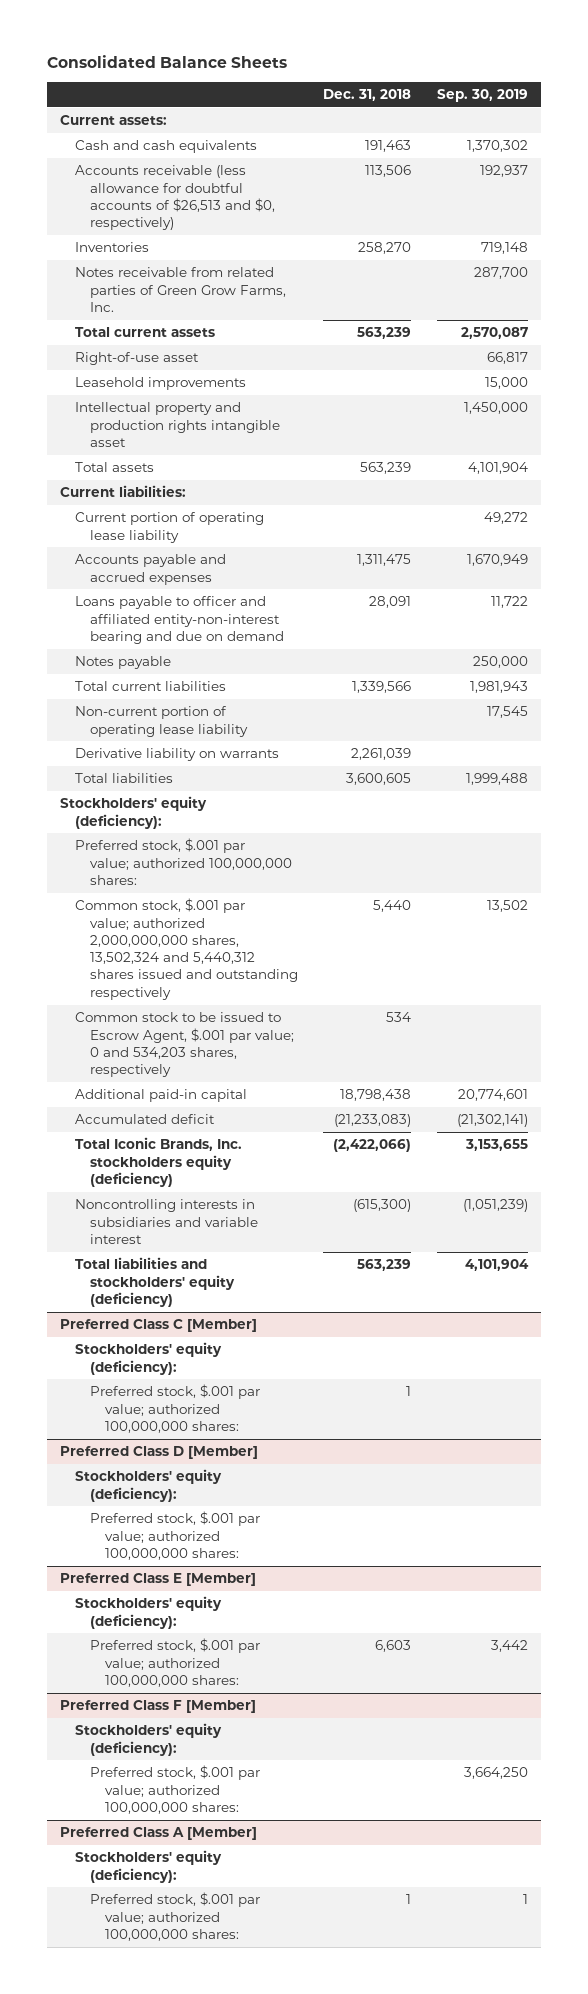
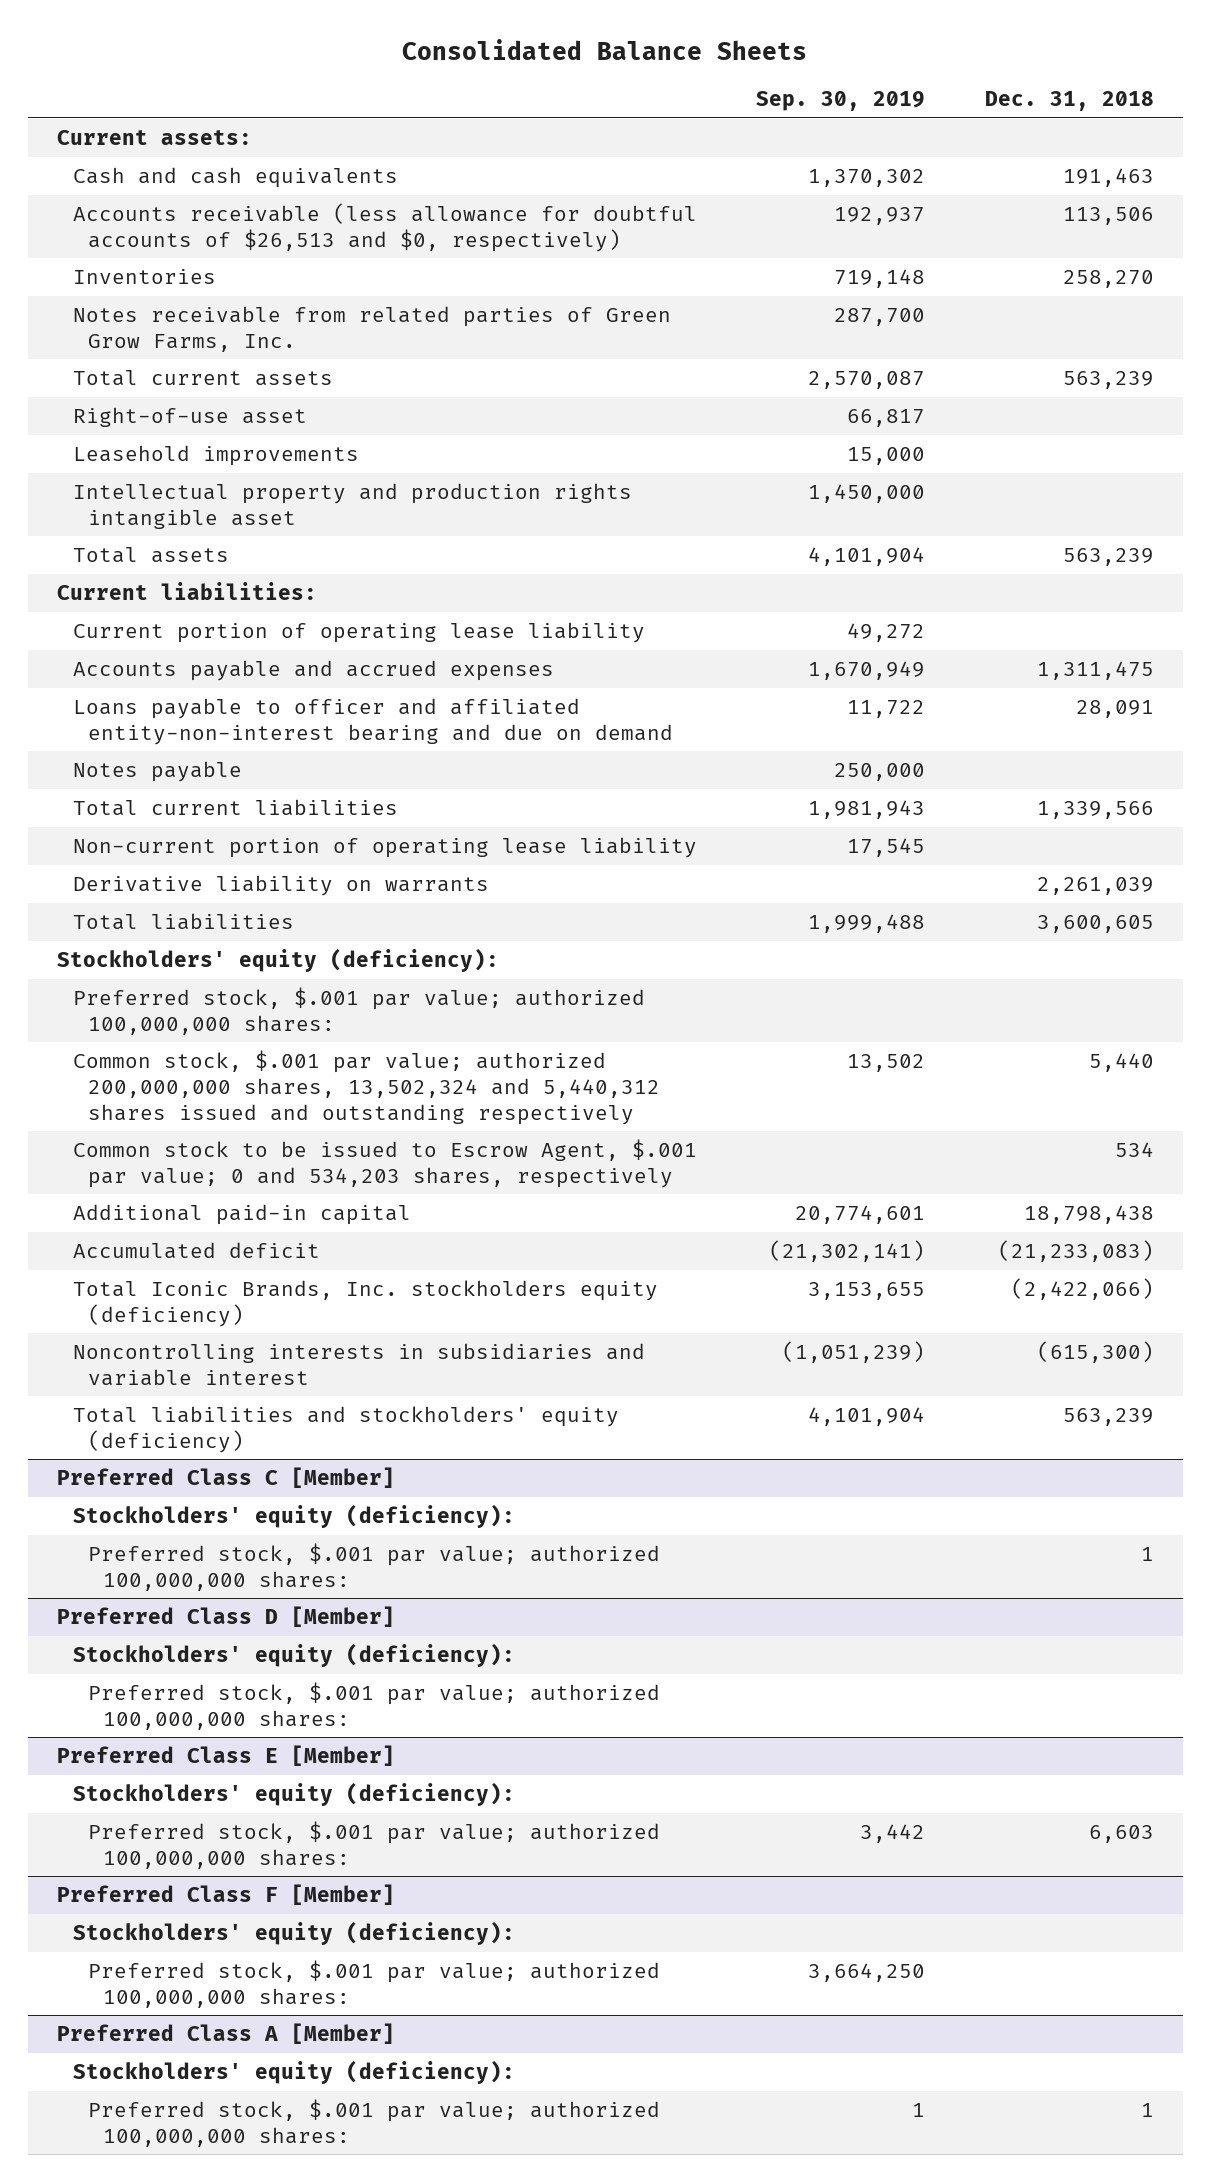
[74,898,298,1000] Common stock, $.001 par value; authorized 2,000,000,000 shares, 13,502,324 and 5,440,312 shares issued and outstanding respectively -> [72,1050,660,1125] Common stock, $.001 par value; authorized 200,000,000 shares, 13,502,324 and 5,440,312 shares issued and outstanding respectively

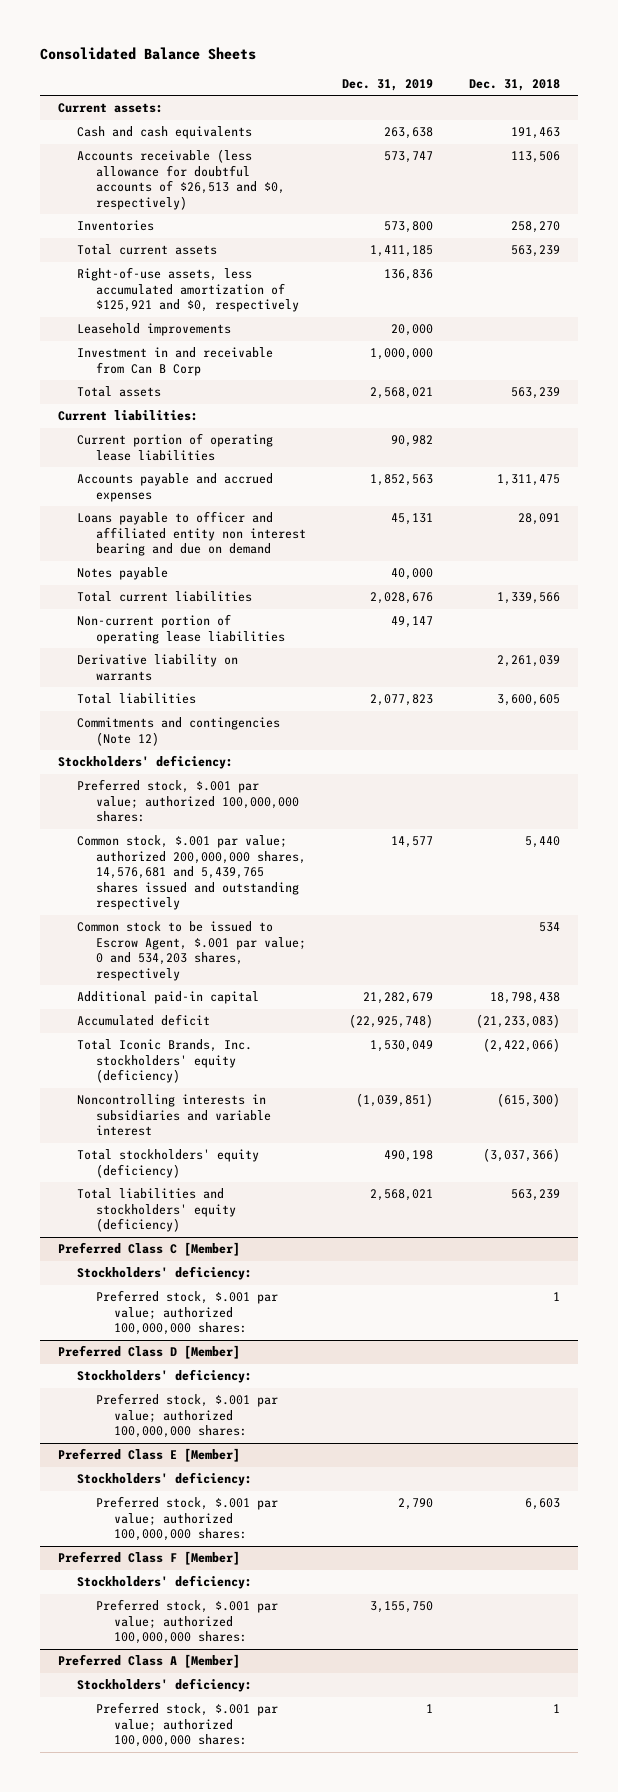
[756,91,926,112] Sep. 30, 2019 -> none
none -> [341,78,433,91] Dec. 31, 2019
[72,306,671,352] Notes receivable from related parties of Green Grow Farms, Inc. -> none
[72,407,307,428] Right-of-use asset -> [76,267,299,313] Right-of-use assets, less accumulated amortization of $125,921 and $0, respectively
[72,483,632,529] Intellectual property and production rights intangible asset -> none
none -> [76,347,273,376] Investment in and receivable from Can B Corp
[72,622,645,644] Current portion of operating lease liability -> [76,433,273,461] Current portion of operating lease liabilities
[72,698,673,745] Loans payable to officer and affiliated entity-non-interest bearing and due on demand -> [76,511,306,557] Loans payable to officer and affiliated entity non interest bearing and due on demand
[72,837,697,859] Non-current portion of operating lease liability -> [76,614,285,644] Non-current portion of operating lease liabilities
none -> [76,717,280,746] Commitments and contingencies (Note 12)
[57,948,500,973] Stockholders' equity (deficiency): -> [57,755,233,770] Stockholders' deficiency:
[72,1050,660,1125] Common stock, $.001 par value; authorized 200,000,000 shares, 13,502,324 and 5,440,312 shares issued and outstanding respectively -> [76,835,306,911] Common stock, $.001 par value; authorized 200,000,000 shares, 14,576,681 and 5,439,765 shares issued and outstanding respectively
[72,1280,658,1327] Total Iconic Brands, Inc. stockholders equity (deficiency) -> [76,1039,252,1084] Total Iconic Brands, Inc. stockholders' equity (deficiency)
none -> [76,1149,259,1178] Total stockholders' equity (deficiency)
[72,1504,515,1529] Stockholders' equity (deficiency): -> [76,1266,252,1281] Stockholders' deficiency:
[72,1643,515,1668] Stockholders' equity (deficiency): -> [76,1369,252,1384] Stockholders' deficiency:
[72,1782,515,1807] Stockholders' equity (deficiency): -> [76,1472,252,1487] Stockholders' deficiency:
[72,1921,515,1946] Stockholders' equity (deficiency): -> [76,1575,252,1590] Stockholders' deficiency:
[72,2060,515,2085] Stockholders' equity (deficiency): -> [76,1678,252,1693] Stockholders' deficiency:

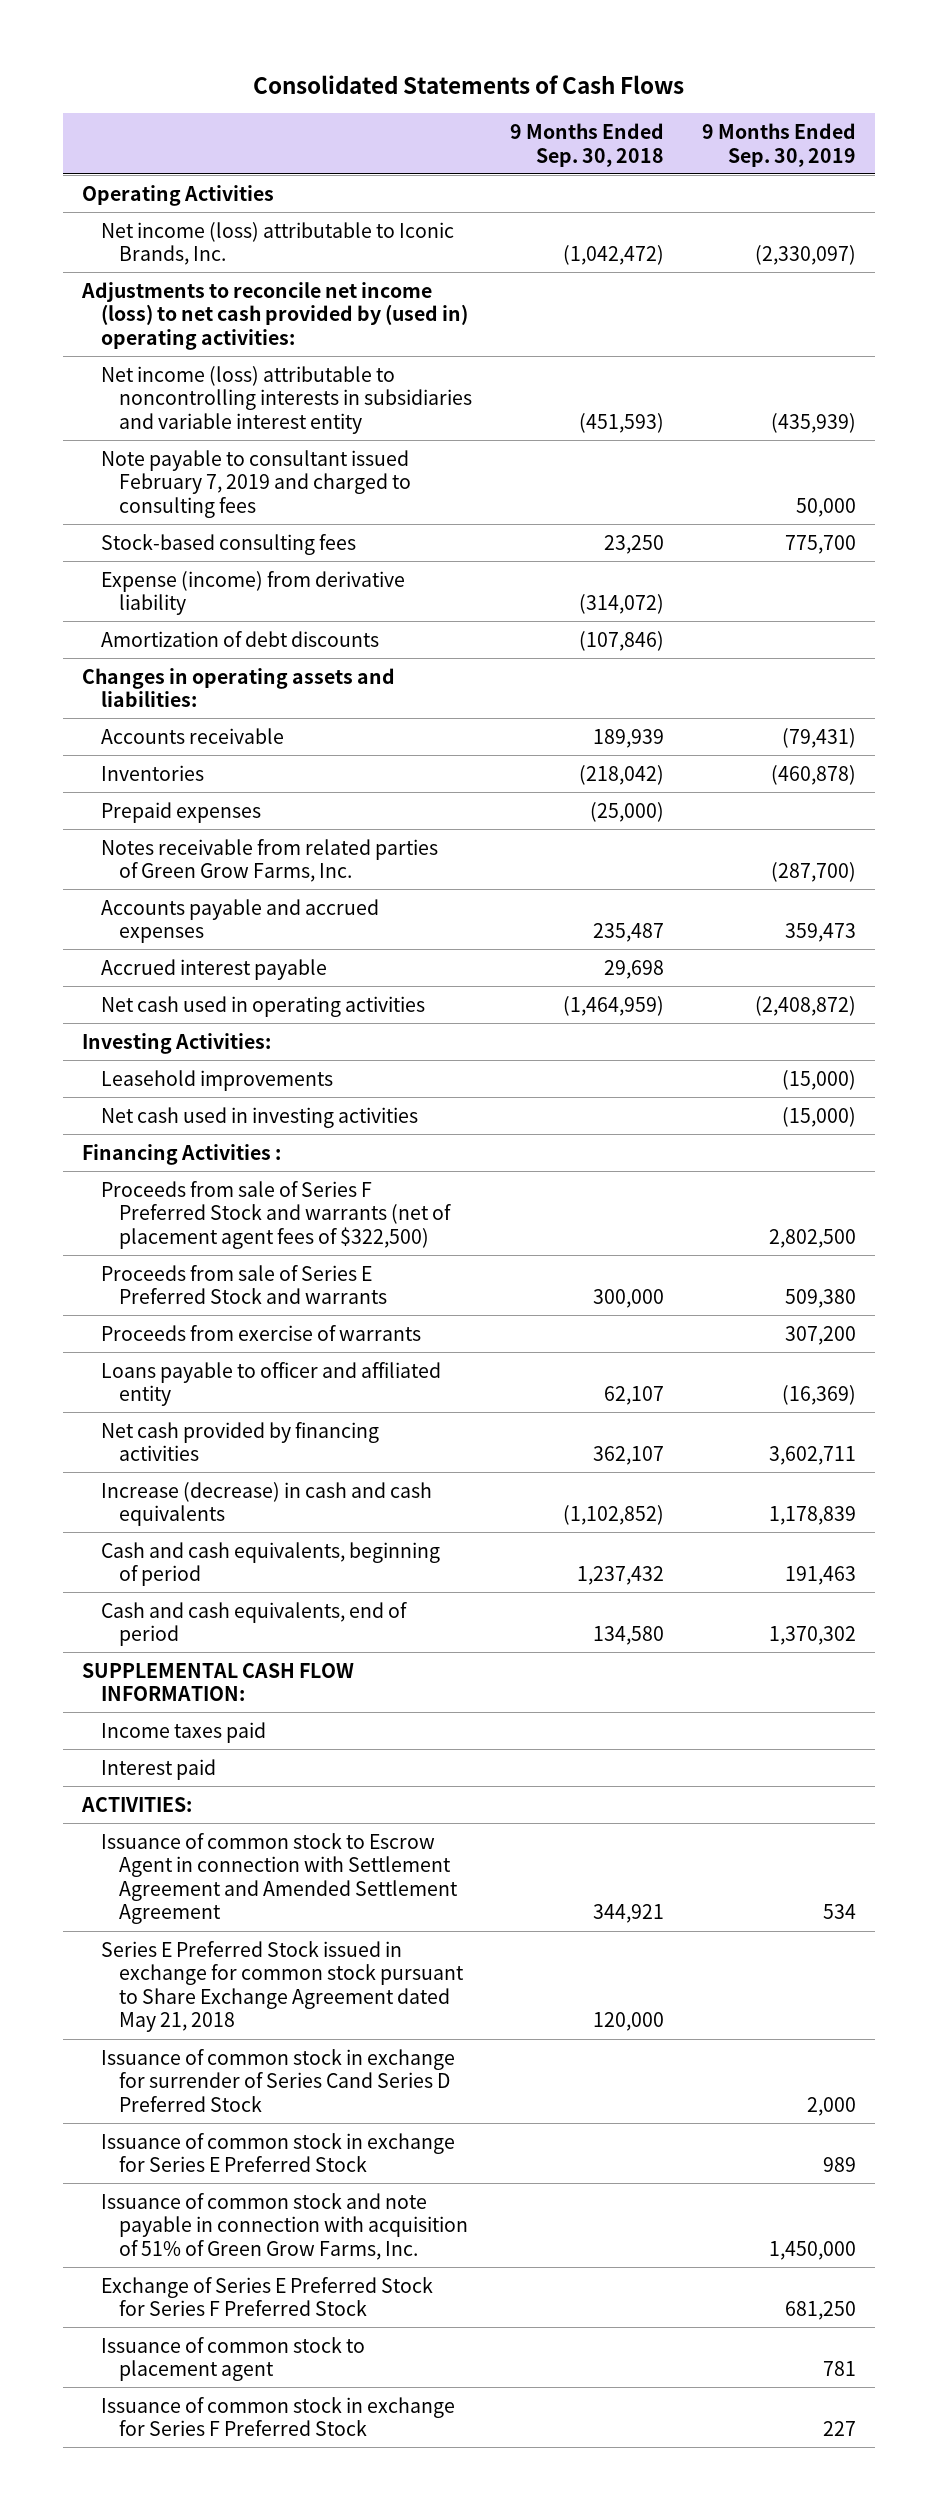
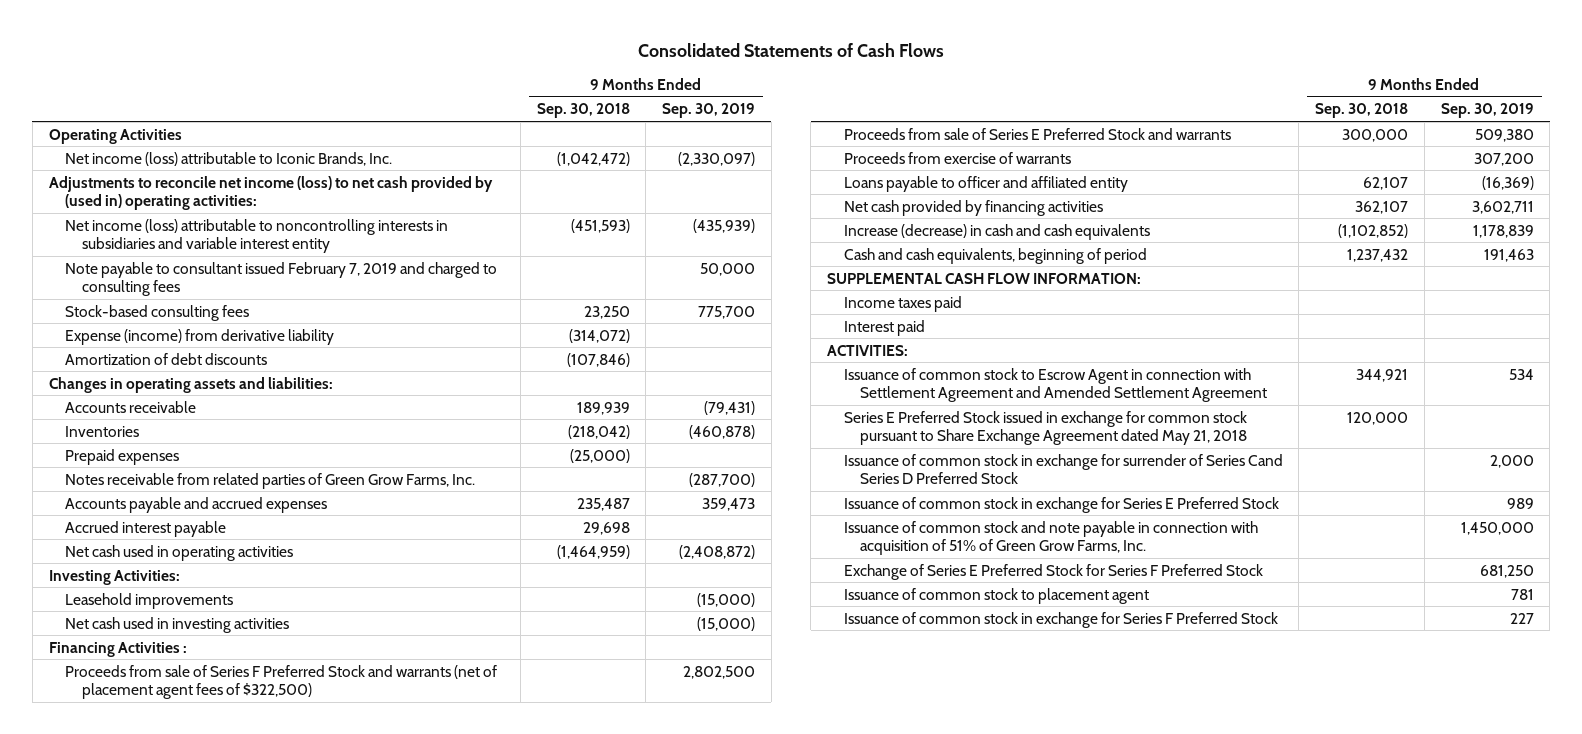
[100,1601,407,1647] Cash and cash equivalents, end of period -> none

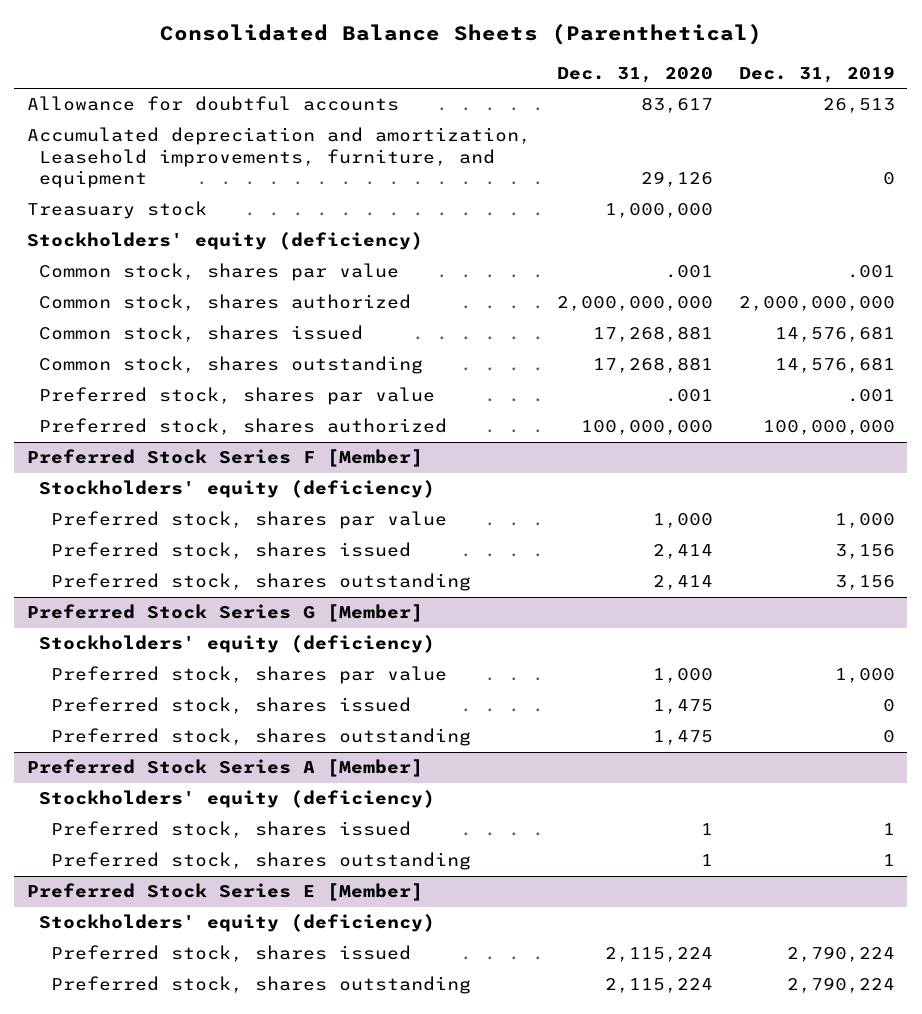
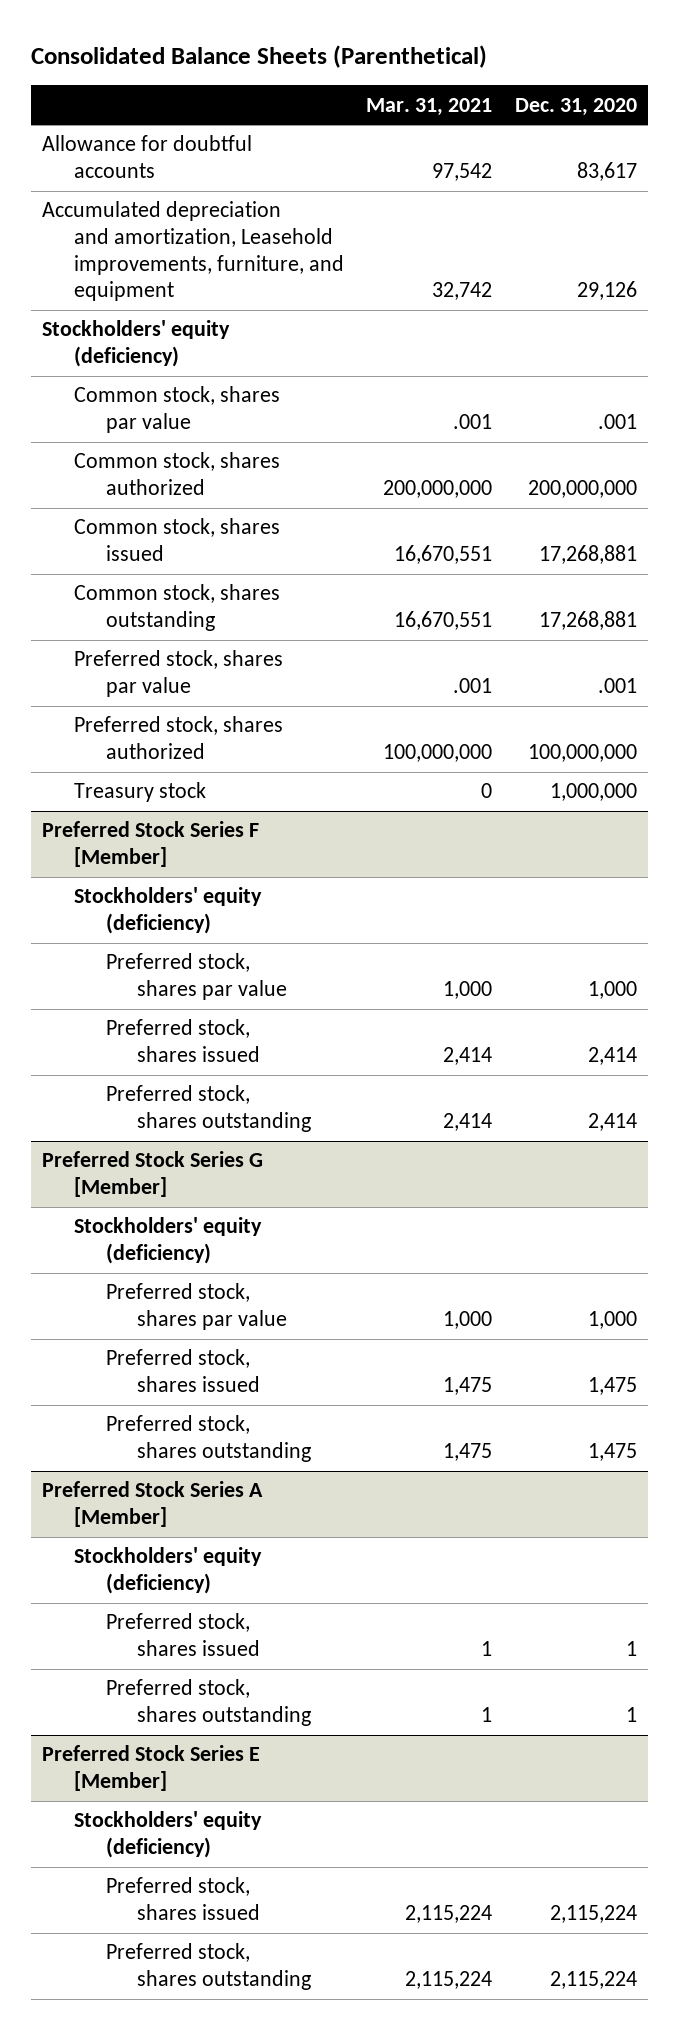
[738,65,895,83] Dec. 31, 2019 -> none
none -> [366,97,493,116] Mar. 31, 2021
[26,201,207,220] Treasuary stock -> none
[556,296,713,312] 2,000,000,000 -> [527,479,637,498] 200,000,000
none -> [73,782,206,803] Treasury stock

